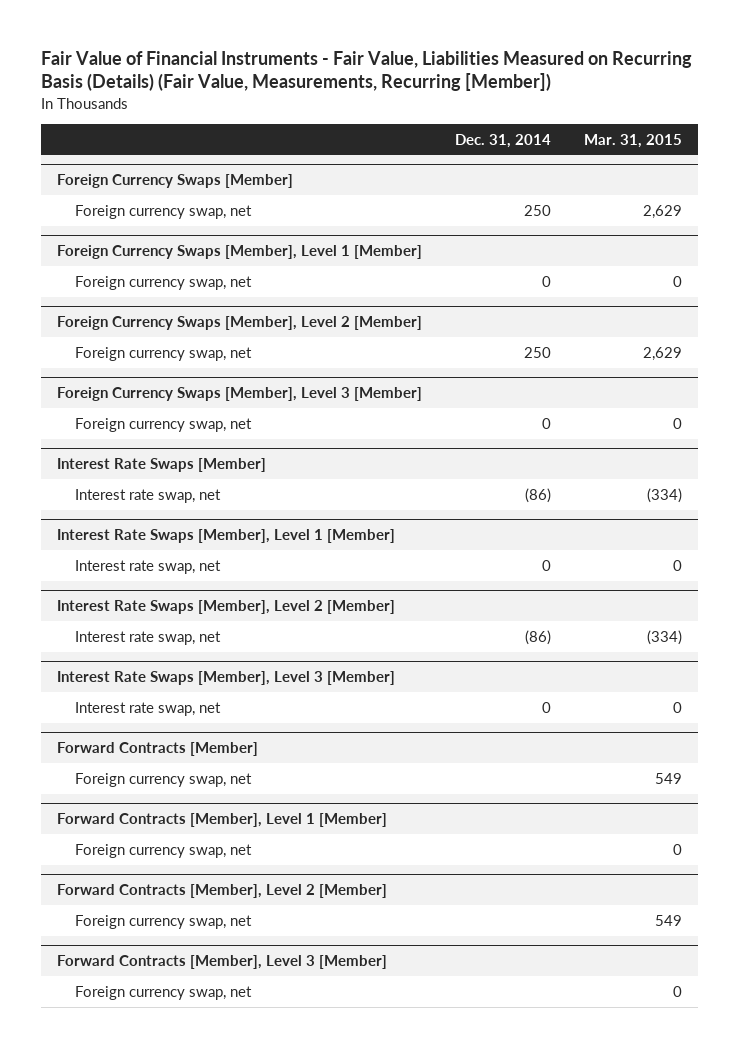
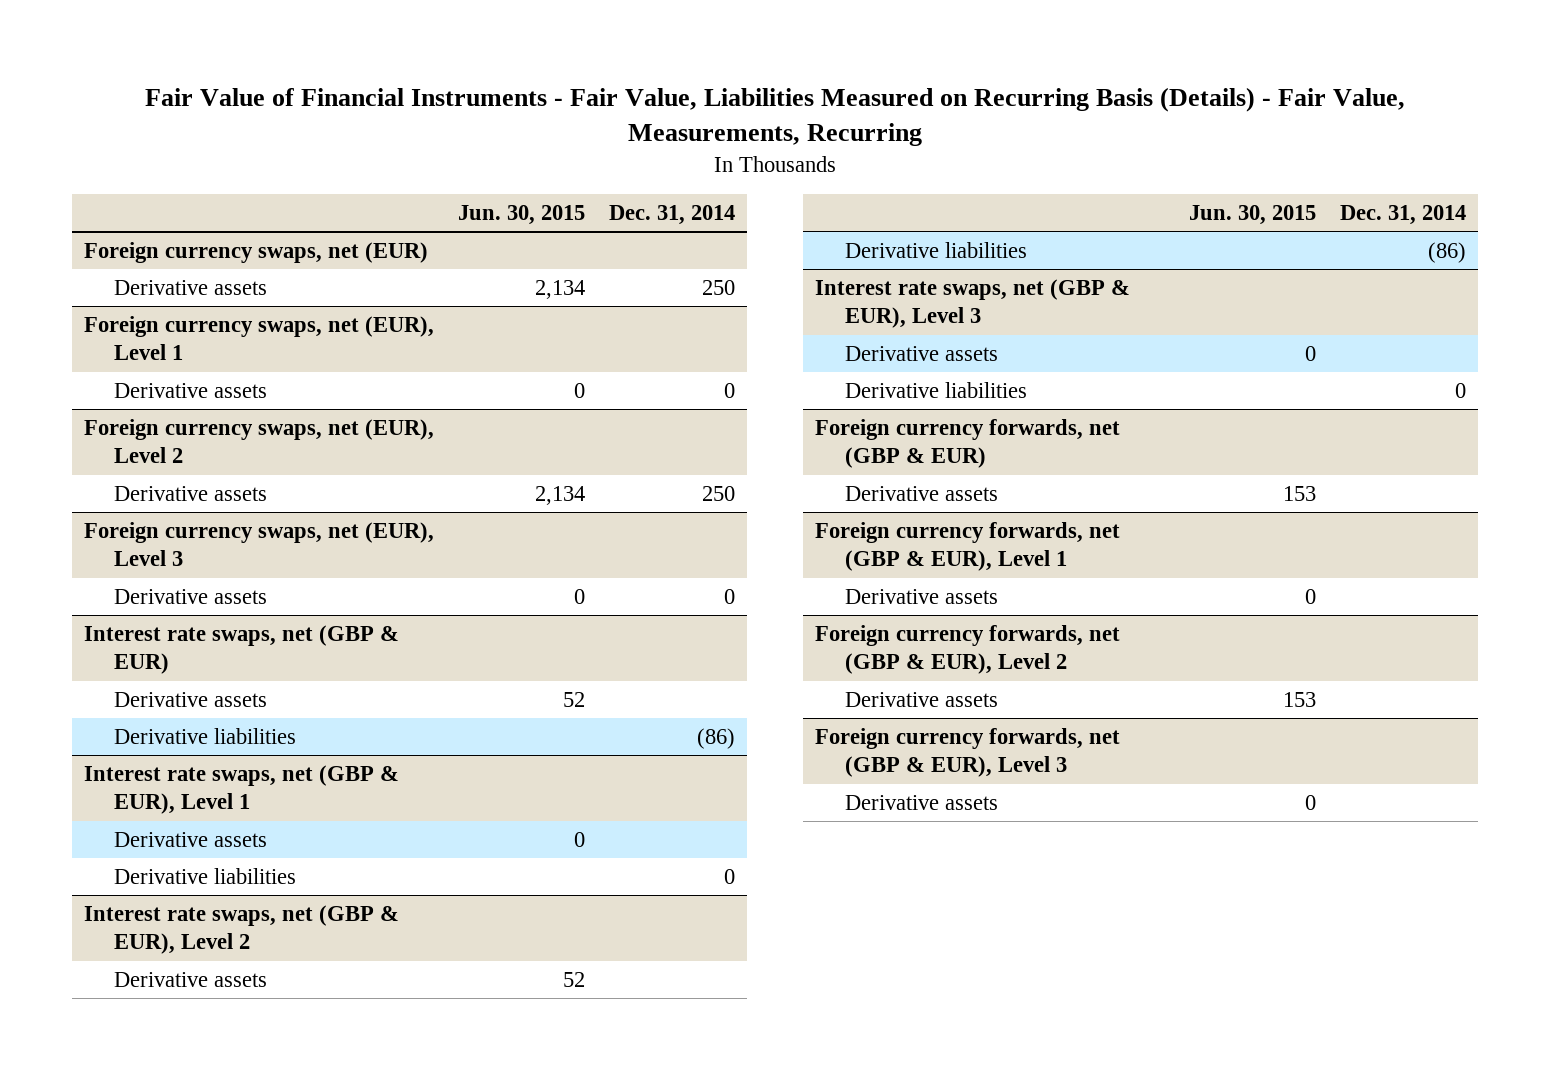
[40,50,692,92] Fair Value of Financial Instruments - Fair Value, Liabilities Measured on Recurring Basis (Details) (Fair Value, Measurements, Recurring [Member]) -> [144,87,1405,147] Fair Value of Financial Instruments - Fair Value, Liabilities Measured on Recurring Basis (Details) - Fair Value, Measurements, Recurring
[583,133,682,148] Mar. 31, 2015 -> none
none -> [457,204,585,225] Jun. 30, 2015
[57,742,259,757] Forward Contracts [Member] -> none
[74,772,252,787] Foreign currency swap, net -> none
[57,813,388,828] Forward Contracts [Member], Level 1 [Member] -> none
[74,843,252,858] Foreign currency swap, net -> none
[57,884,388,899] Forward Contracts [Member], Level 2 [Member] -> none
[74,914,252,929] Foreign currency swap, net -> none
[57,955,388,970] Forward Contracts [Member], Level 3 [Member] -> none
[74,985,252,1000] Foreign currency swap, net -> none
[57,174,294,189] Foreign Currency Swaps [Member] -> [83,241,428,263] Foreign currency swaps, net (EUR)
[74,204,252,219] Foreign currency swap, net -> [113,279,267,295] Derivative assets
[57,245,423,260] Foreign Currency Swaps [Member], Level 1 [Member] -> [83,315,434,361] Foreign currency swaps, net (EUR), Level 1
[74,275,252,290] Foreign currency swap, net -> [113,382,267,398] Derivative assets
[57,316,423,331] Foreign Currency Swaps [Member], Level 2 [Member] -> [83,418,434,464] Foreign currency swaps, net (EUR), Level 2
[74,346,252,361] Foreign currency swap, net -> [113,485,267,501] Derivative assets
[57,387,423,402] Foreign Currency Swaps [Member], Level 3 [Member] -> [83,521,434,567] Foreign currency swaps, net (EUR), Level 3
[74,417,252,432] Foreign currency swap, net -> [113,588,267,604] Derivative assets
[57,458,267,473] Interest Rate Swaps [Member] -> [83,624,399,675] Interest rate swaps, net (GBP & EUR)
none -> [113,691,267,707] Derivative assets
[74,488,221,503] Interest rate swap, net -> [113,727,296,744] Derivative liabilities
[57,529,396,544] Interest Rate Swaps [Member], Level 1 [Member] -> [83,764,399,815] Interest rate swaps, net (GBP & EUR), Level 1
none -> [113,831,267,847] Derivative assets
[74,559,221,574] Interest rate swap, net -> [113,867,296,884] Derivative liabilities
[57,600,396,615] Interest Rate Swaps [Member], Level 2 [Member] -> [83,904,399,955] Interest rate swaps, net (GBP & EUR), Level 2
none -> [113,971,267,987] Derivative assets
[74,630,221,645] Interest rate swap, net -> [845,241,1028,258] Derivative liabilities
[57,671,396,686] Interest Rate Swaps [Member], Level 3 [Member] -> [815,278,1131,329] Interest rate swaps, net (GBP & EUR), Level 3
none -> [845,345,999,361] Derivative assets
[74,701,221,716] Interest rate swap, net -> [845,381,1028,398] Derivative liabilities
none -> [815,418,1121,469] Foreign currency forwards, net (GBP & EUR)
none -> [845,485,999,501] Derivative assets
none -> [815,521,1121,572] Foreign currency forwards, net (GBP & EUR), Level 1
none -> [845,588,999,604] Derivative assets
none -> [815,624,1121,675] Foreign currency forwards, net (GBP & EUR), Level 2
none -> [845,691,999,707] Derivative assets
none -> [815,727,1121,778] Foreign currency forwards, net (GBP & EUR), Level 3
none -> [845,794,999,810] Derivative assets

